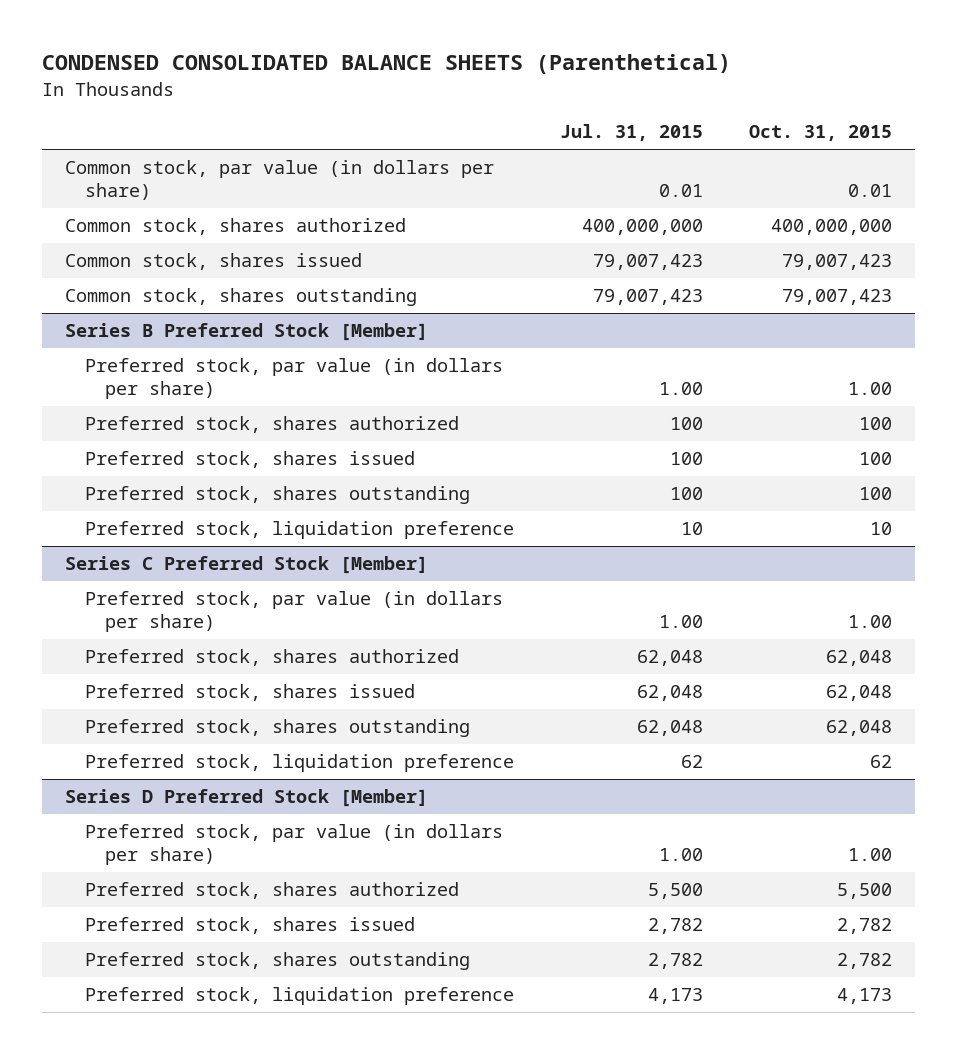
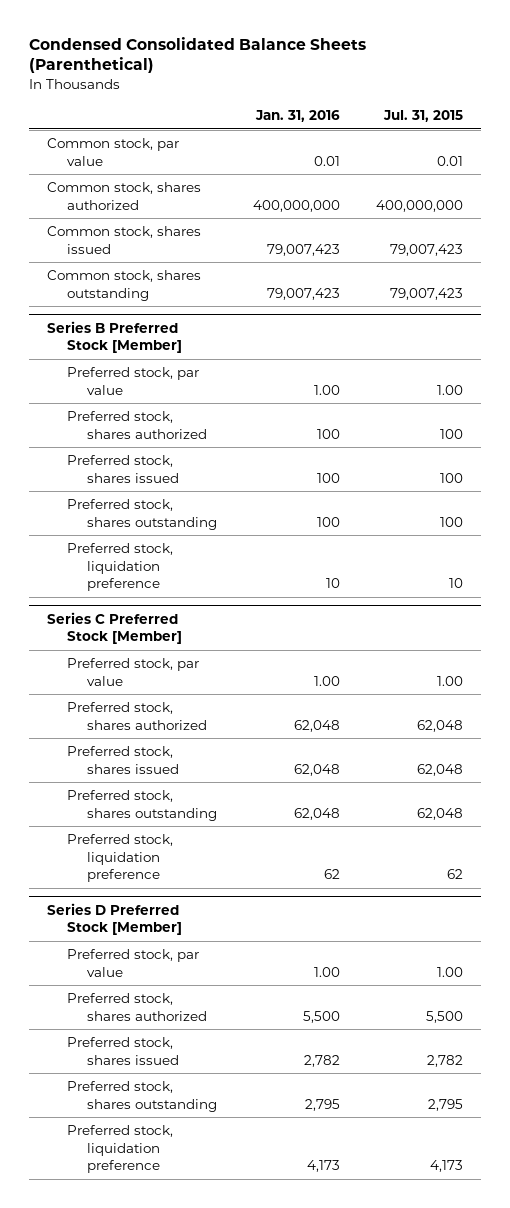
[41,54,731,75] CONDENSED CONSOLIDATED BALANCE SHEETS (Parenthetical) -> [28,36,366,74] Condensed Consolidated Balance Sheets (Parenthetical)
[748,125,892,142] Oct. 31, 2015 -> none
none -> [254,110,340,123] Jan. 31, 2016
[64,160,494,200] Common stock, par value (in dollars per share) -> [46,138,179,166] Common stock, par value
[84,358,503,399] Preferred stock, par value (in dollars per share) -> [66,367,199,395] Preferred stock, par value
[84,591,503,632] Preferred stock, par value (in dollars per share) -> [66,658,199,686] Preferred stock, par value
[84,824,503,865] Preferred stock, par value (in dollars per share) -> [66,949,199,977] Preferred stock, par value
[647,953,703,970] 2,782 -> [427,1098,463,1111] 2,795

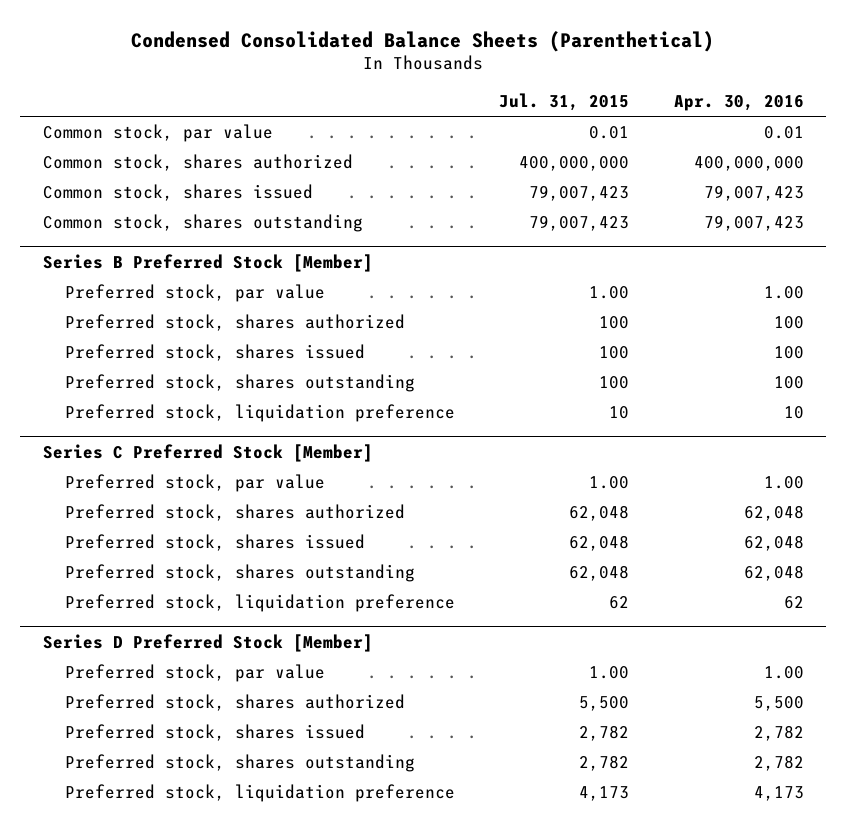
[254,110,340,123] Jan. 31, 2016 -> none
none -> [673,95,804,112] Apr. 30, 2016
[427,1098,463,1111] 2,795 -> [579,754,630,771] 2,782

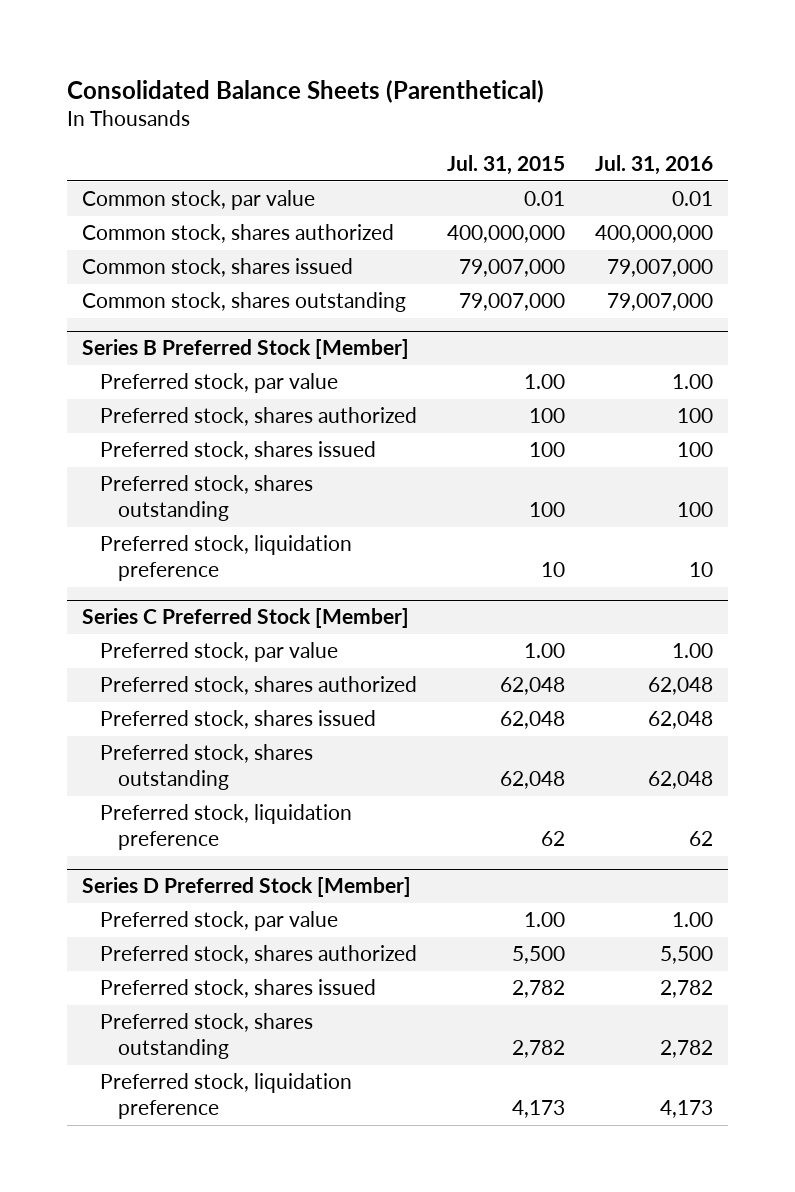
[131,30,715,52] Condensed Consolidated Balance Sheets (Parenthetical) -> [66,79,544,103] Consolidated Balance Sheets (Parenthetical)
[673,95,804,112] Apr. 30, 2016 -> none
none -> [594,154,713,175] Jul. 31, 2016
[529,184,630,201] 79,007,423 -> [458,259,565,278] 79,007,000
[529,214,630,231] 79,007,423 -> [458,293,565,312] 79,007,000

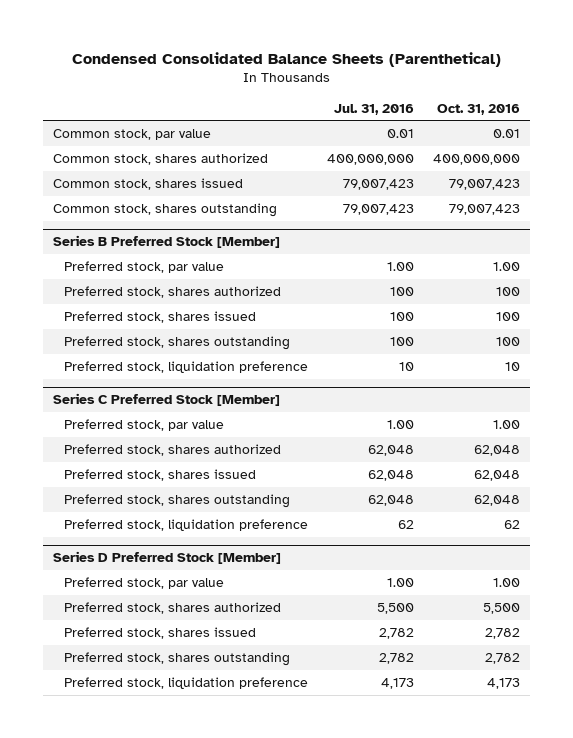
[66,79,544,103] Consolidated Balance Sheets (Parenthetical) -> [71,52,501,68] Condensed Consolidated Balance Sheets (Parenthetical)
[446,154,565,175] Jul. 31, 2015 -> none
none -> [437,103,521,115] Oct. 31, 2016
[606,259,713,278] 79,007,000 -> [343,178,415,190] 79,007,423
[606,293,713,312] 79,007,000 -> [343,203,415,215] 79,007,423

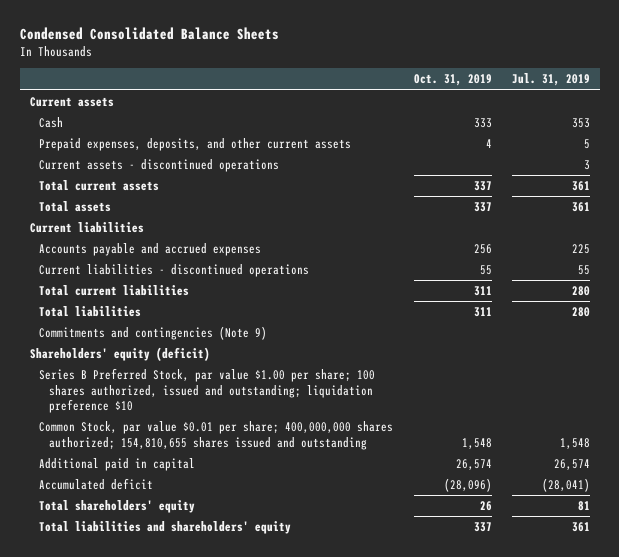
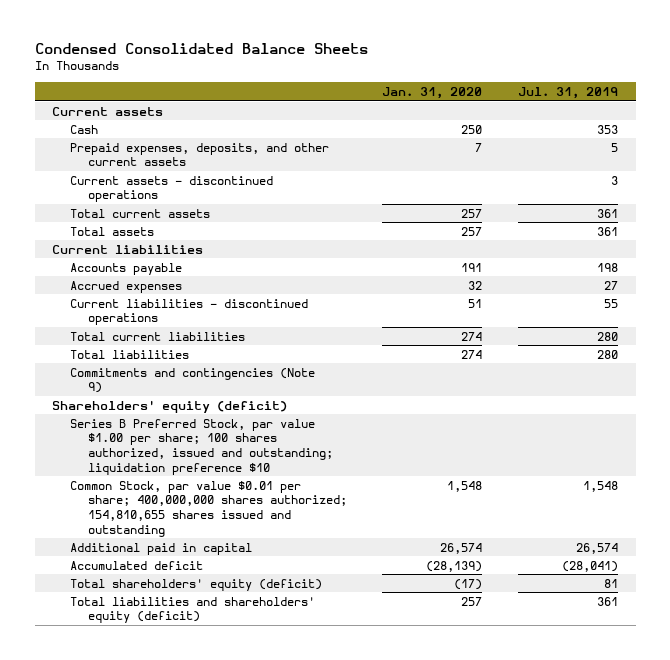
[413,74,492,87] Oct. 31, 2019 -> none
none -> [382,87,483,100] Jan. 31, 2020
[39,243,262,257] Accounts payable and accrued expenses -> none
none -> [70,262,183,275] Accounts payable
none -> [70,280,183,293] Accrued expenses
[39,500,196,514] Total shareholders' equity -> [70,578,323,591] Total shareholders' equity (deficit)
[39,521,292,535] Total liabilities and shareholders' equity -> [70,596,316,624] Total liabilities and shareholders' equity (deficit)

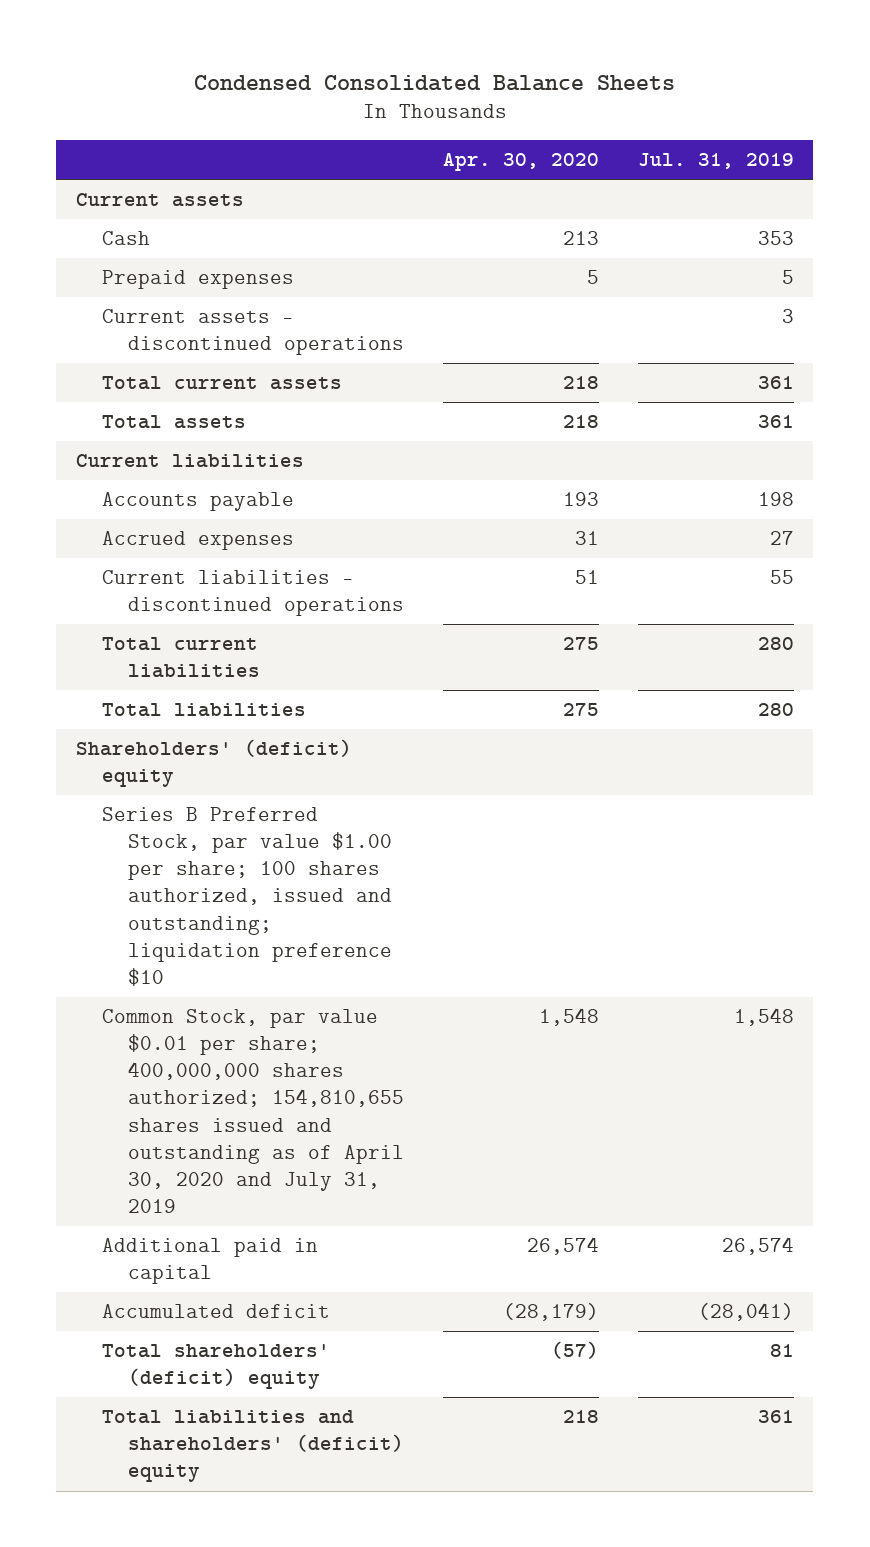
[382,87,483,100] Jan. 31, 2020 -> none
none -> [443,153,600,172] Apr. 30, 2020
[70,142,330,167] Prepaid expenses, deposits, and other current assets -> none
none -> [102,270,295,290] Prepaid expenses
[70,367,316,394] Commitments and contingencies (Note 9) -> none
[52,399,288,413] Shareholders' equity (deficit) -> [75,739,352,788] Shareholders' (deficit) equity
[70,480,347,537] Common Stock, par value $0.01 per share; 400,000,000 shares authorized; 154,810,655 shares issued and outstanding -> [102,1009,405,1213] Common Stock, par value $0.01 per share; 400,000,000 shares authorized; 154,810,655 shares issued and outstanding as of April 30, 2020 and July 31, 2019
[70,578,323,591] Total shareholders' equity (deficit) -> [102,1344,331,1390] Total shareholders' (deficit) equity
[70,596,316,624] Total liabilities and shareholders' equity (deficit) -> [102,1410,405,1483] Total liabilities and shareholders' (deficit) equity

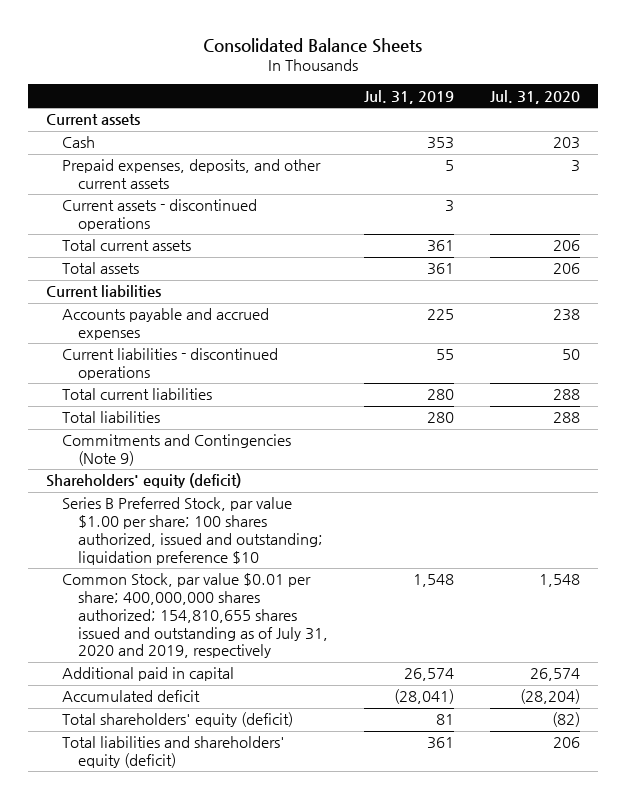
[193,74,675,91] Condensed Consolidated Balance Sheets -> [202,37,422,53] Consolidated Balance Sheets
[443,153,600,172] Apr. 30, 2020 -> none
none -> [489,89,580,104] Jul. 31, 2020
[102,270,295,290] Prepaid expenses -> [62,159,322,190] Prepaid expenses, deposits, and other current assets
[102,492,295,512] Accounts payable -> none
[102,531,295,551] Accrued expenses -> none
none -> [62,308,270,341] Accounts payable and accrued expenses
none -> [62,434,292,467] Commitments and Contingencies (Note 9)
[75,739,352,788] Shareholders' (deficit) equity -> [46,473,242,489] Shareholders' equity (deficit)
[102,1009,405,1213] Common Stock, par value $0.01 per share; 400,000,000 shares authorized; 154,810,655 shares issued and outstanding as of April 30, 2020 and July 31, 2019 -> [62,573,329,659] Common Stock, par value $0.01 per share; 400,000,000 shares authorized; 154,810,655 shares issued and outstanding as of July 31, 2020 and 2019, respectively
[102,1344,331,1390] Total shareholders' (deficit) equity -> [62,712,294,728] Total shareholders' equity (deficit)
[102,1410,405,1483] Total liabilities and shareholders' (deficit) equity -> [62,736,286,769] Total liabilities and shareholders' equity (deficit)

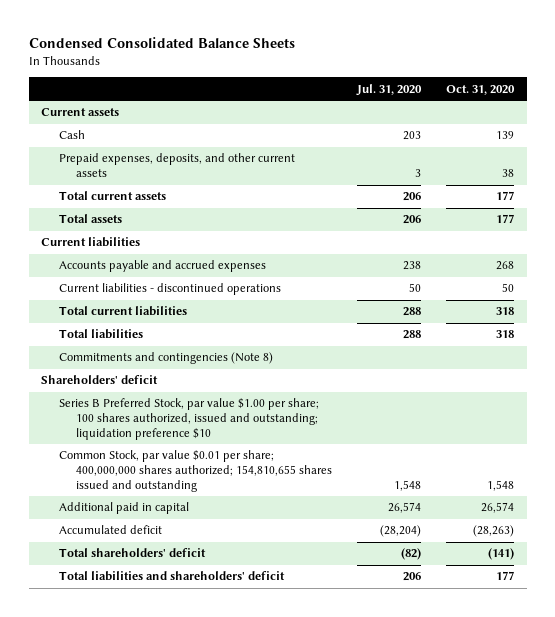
[202,37,422,53] Consolidated Balance Sheets -> [28,37,295,49] Condensed Consolidated Balance Sheets
[363,89,454,104] Jul. 31, 2019 -> none
none -> [446,84,516,95] Oct. 31, 2020
[62,199,258,232] Current assets - discontinued operations -> none
[62,434,292,467] Commitments and Contingencies (Note 9) -> [58,352,273,365] Commitments and contingencies (Note 8)
[46,473,242,489] Shareholders' equity (deficit) -> [41,375,159,385] Shareholders' deficit
[62,573,329,659] Common Stock, par value $0.01 per share; 400,000,000 shares authorized; 154,810,655 shares issued and outstanding as of July 31, 2020 and 2019, respectively -> [58,450,332,492] Common Stock, par value $0.01 per share; 400,000,000 shares authorized; 154,810,655 shares issued and outstanding
[62,712,294,728] Total shareholders' equity (deficit) -> [58,548,206,558] Total shareholders' deficit
[62,736,286,769] Total liabilities and shareholders' equity (deficit) -> [58,571,285,582] Total liabilities and shareholders' deficit

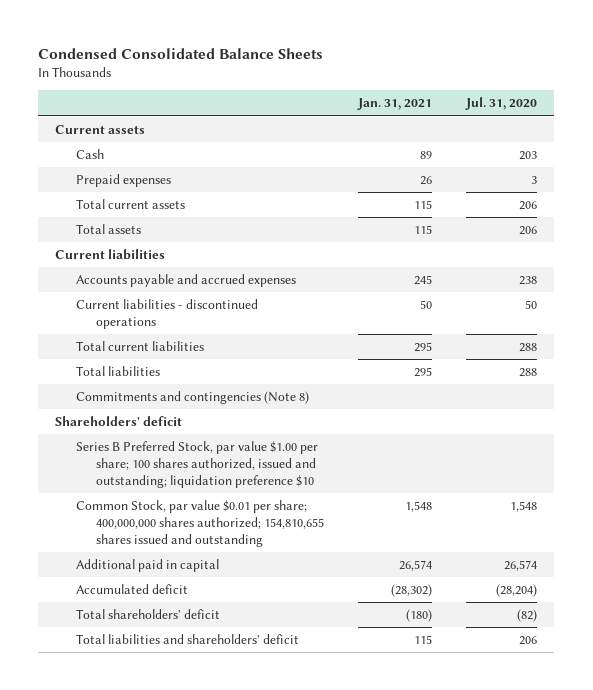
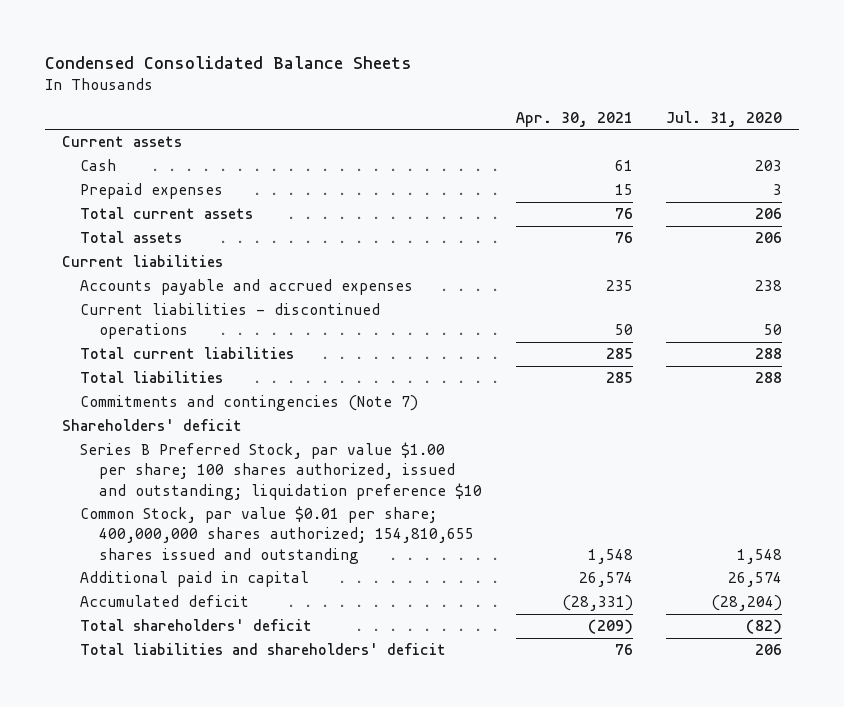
[356,98,432,111] Jan. 31, 2021 -> none
none -> [515,111,633,127] Apr. 30, 2021
[75,390,309,404] Commitments and contingencies (Note 8) -> [80,395,419,412] Commitments and contingencies (Note 7)

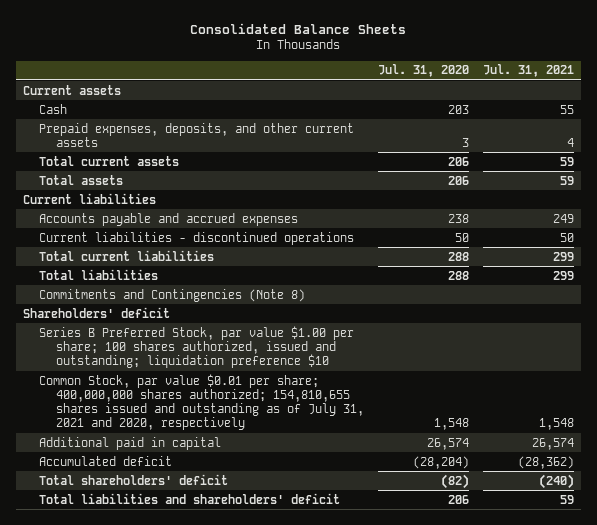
[44,55,412,69] Condensed Consolidated Balance Sheets -> [190,22,407,34] Consolidated Balance Sheets
[515,111,633,127] Apr. 30, 2021 -> none
none -> [482,64,574,78] Jul. 31, 2021
[80,183,224,200] Prepaid expenses -> [39,122,355,147] Prepaid expenses, deposits, and other current assets
[80,395,419,412] Commitments and contingencies (Note 7) -> [39,288,306,302] Commitments and Contingencies (Note 8)
[80,506,475,564] Common Stock, par value $0.01 per share; 400,000,000 shares authorized; 154,810,655 shares issued and outstanding -> [39,373,365,431] Common Stock, par value $0.01 per share; 400,000,000 shares authorized; 154,810,655 shares issued and outstanding as of July 31, 2021 and 2020, respectively

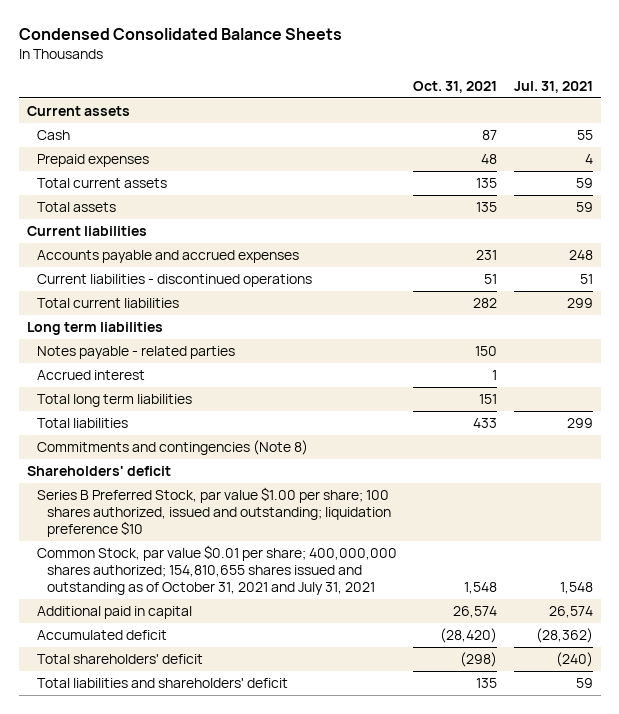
[190,22,407,34] Consolidated Balance Sheets -> [18,28,342,41] Condensed Consolidated Balance Sheets
[377,64,469,78] Jul. 31, 2020 -> none
none -> [413,80,498,93] Oct. 31, 2021
[39,122,355,147] Prepaid expenses, deposits, and other current assets -> [36,154,149,168] Prepaid expenses
[552,213,574,223] 249 -> [568,250,593,261] 248
[559,232,574,242] 50 -> [579,274,593,285] 51
none -> [26,322,163,336] Long term liabilities
none -> [36,346,235,360] Notes payable - related parties
none -> [36,370,145,381] Accrued interest
none -> [36,394,192,408] Total long term liabilities
[39,288,306,302] Commitments and Contingencies (Note 8) -> [36,440,308,456] Commitments and contingencies (Note 8)
[39,373,365,431] Common Stock, par value $0.01 per share; 400,000,000 shares authorized; 154,810,655 shares issued and outstanding as of July 31, 2021 and 2020, respectively -> [36,545,397,596] Common Stock, par value $0.01 per share; 400,000,000 shares authorized; 154,810,655 shares issued and outstanding as of October 31, 2021 and July 31, 2021

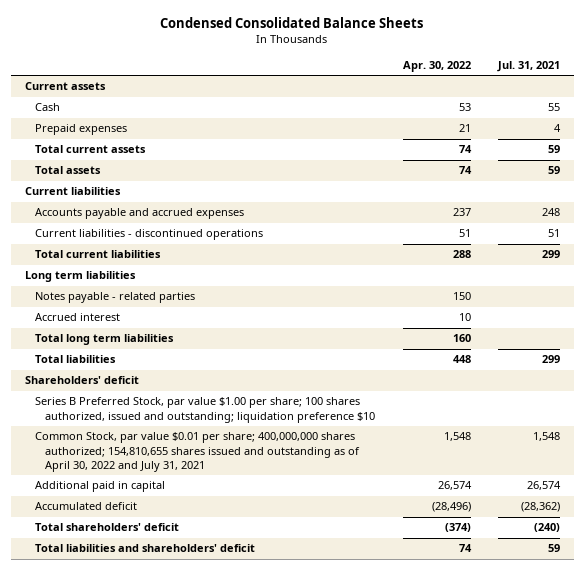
[413,80,498,93] Oct. 31, 2021 -> none
none -> [402,61,471,73] Apr. 30, 2022
[36,440,308,456] Commitments and contingencies (Note 8) -> none
[36,545,397,596] Common Stock, par value $0.01 per share; 400,000,000 shares authorized; 154,810,655 shares issued and outstanding as of October 31, 2021 and July 31, 2021 -> [34,432,361,472] Common Stock, par value $0.01 per share; 400,000,000 shares authorized; 154,810,655 shares issued and outstanding as of April 30, 2022 and July 31, 2021

